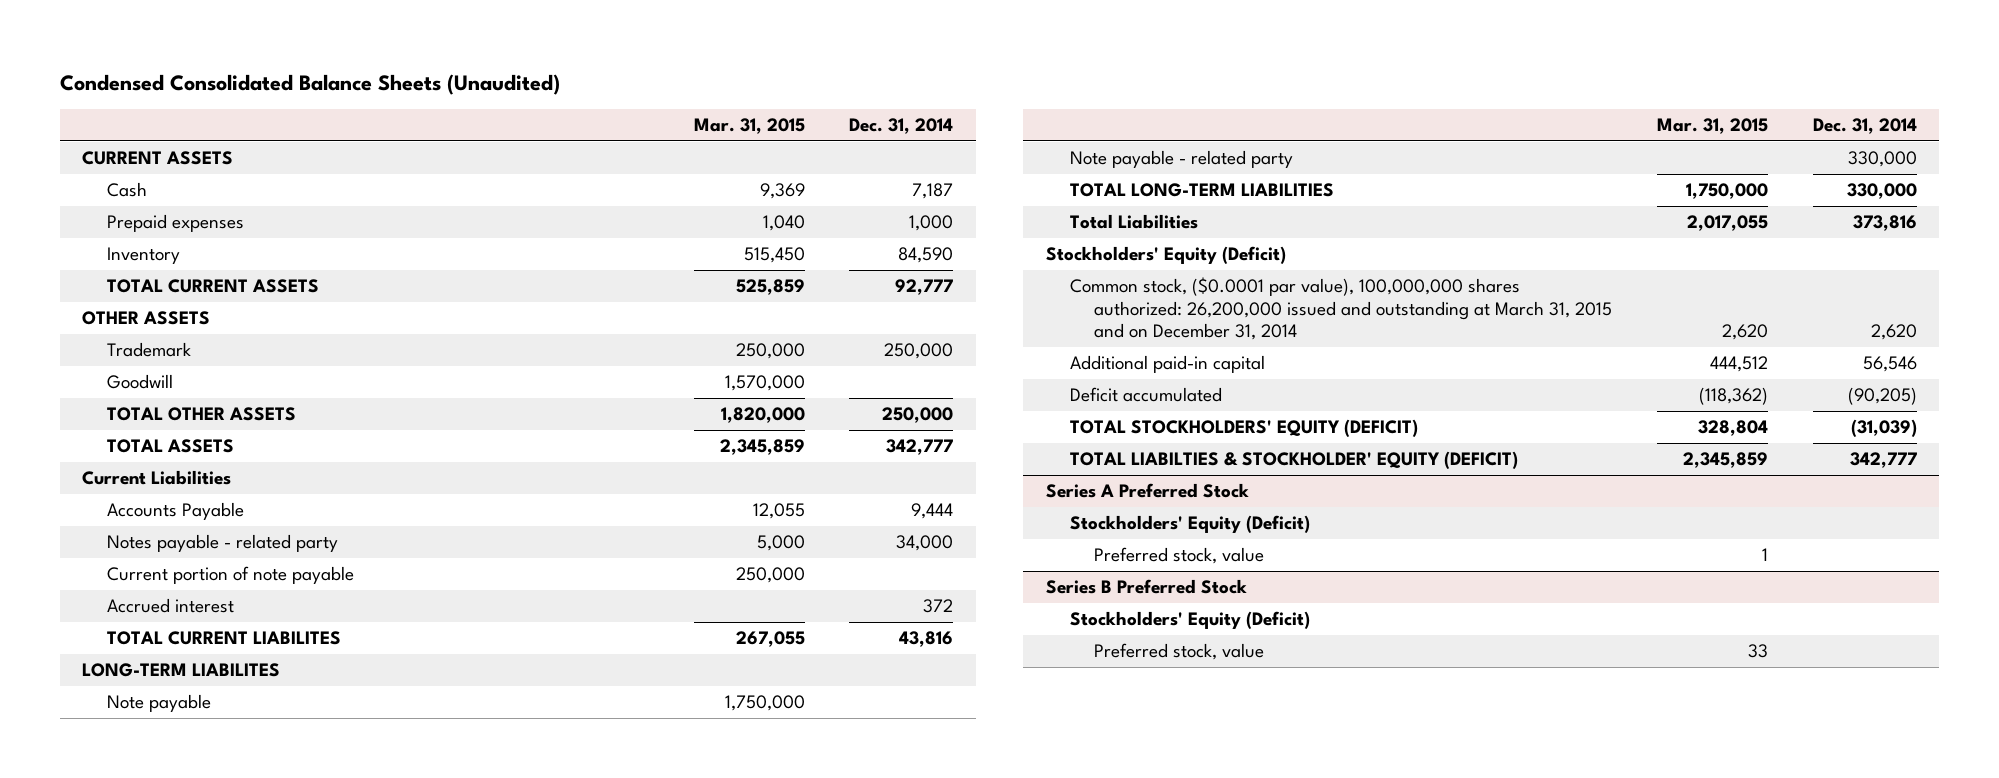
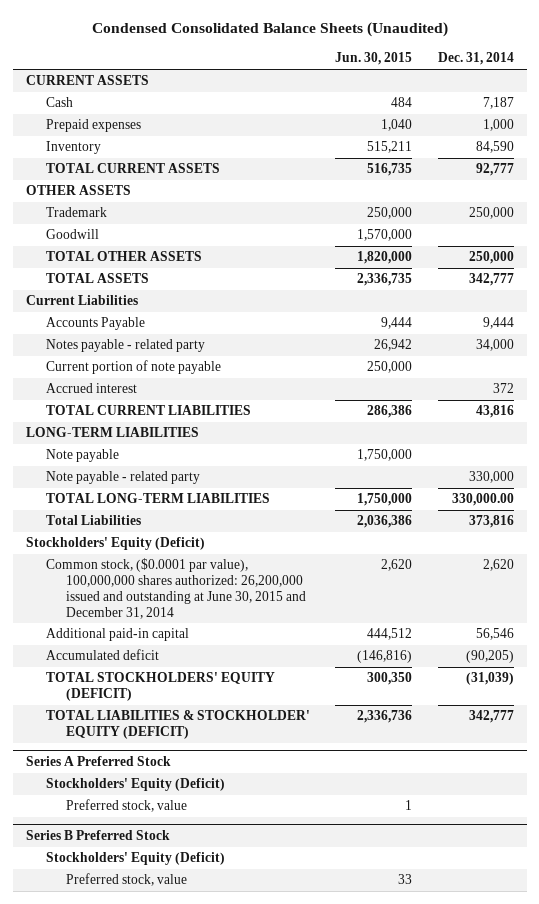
[693,118,805,135] Mar. 31, 2015 -> none
none -> [335,52,413,66] Jun. 30, 2015
[106,631,341,646] TOTAL CURRENT LIABILITES -> [45,405,251,416] TOTAL CURRENT LIABILITIES
[82,663,281,678] LONG-TERM LIABILITES -> [25,427,199,438] LONG-TERM LIABILITIES
[1846,183,1917,200] 330,000 -> [451,493,514,507] 330,000.00
[1069,277,1613,340] Common stock, ($0.0001 par value), 100,000,000 shares authorized: 26,200,000 issued and outstanding at March 31, 2015 and on December 31, 2014 -> [45,558,307,619] Common stock, ($0.0001 par value), 100,000,000 shares authorized: 26,200,000 issued and outstanding at June 30, 2015 and December 31, 2014
[1069,387,1222,403] Deficit accumulated -> [45,649,159,661] Accumulated deficit
[1069,451,1518,470] TOTAL LIABILTIES & STOCKHOLDER' EQUITY (DEFICIT) -> [45,710,310,740] TOTAL LIABILITIES & STOCKHOLDER' EQUITY (DEFICIT)

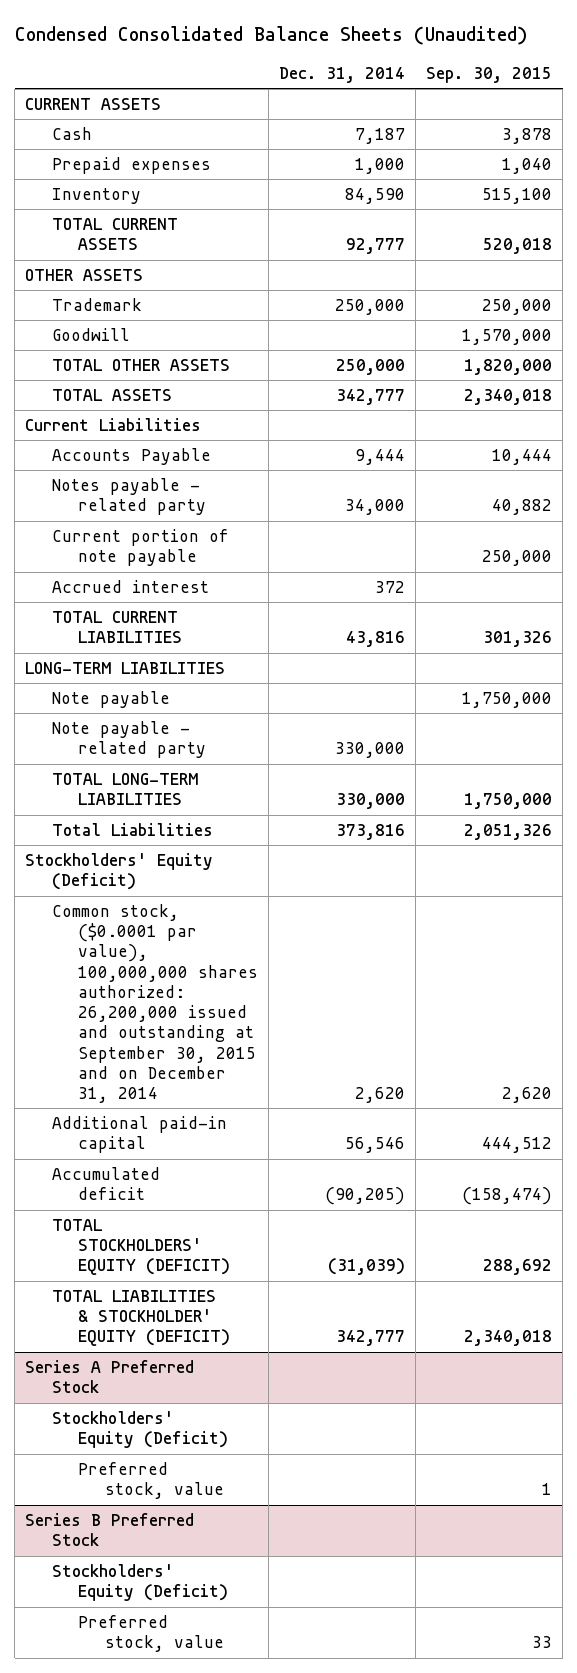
[335,52,413,66] Jun. 30, 2015 -> none
none -> [426,66,553,83] Sep. 30, 2015
[451,493,514,507] 330,000.00 -> [336,793,406,810] 330,000
[45,558,307,619] Common stock, ($0.0001 par value), 100,000,000 shares authorized: 26,200,000 issued and outstanding at June 30, 2015 and December 31, 2014 -> [51,904,259,1103] Common stock, ($0.0001 par value), 100,000,000 shares authorized: 26,200,000 issued and outstanding at September 30, 2015 and on December 31, 2014

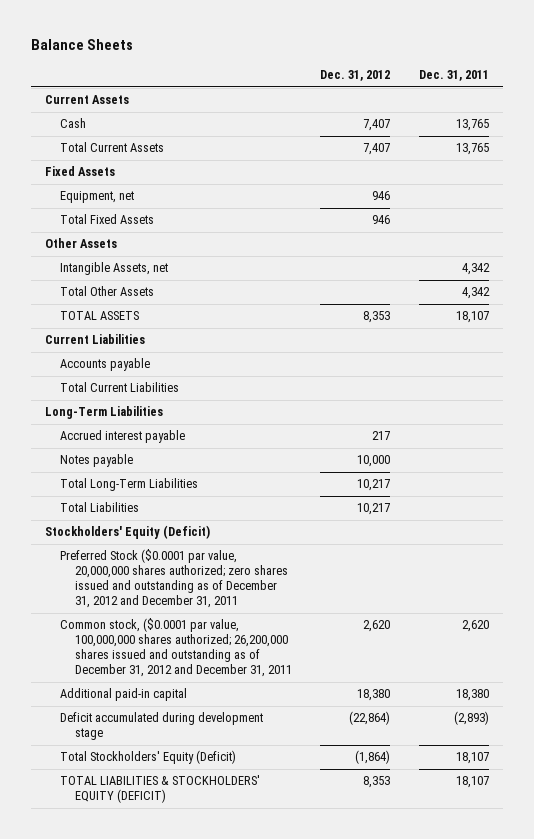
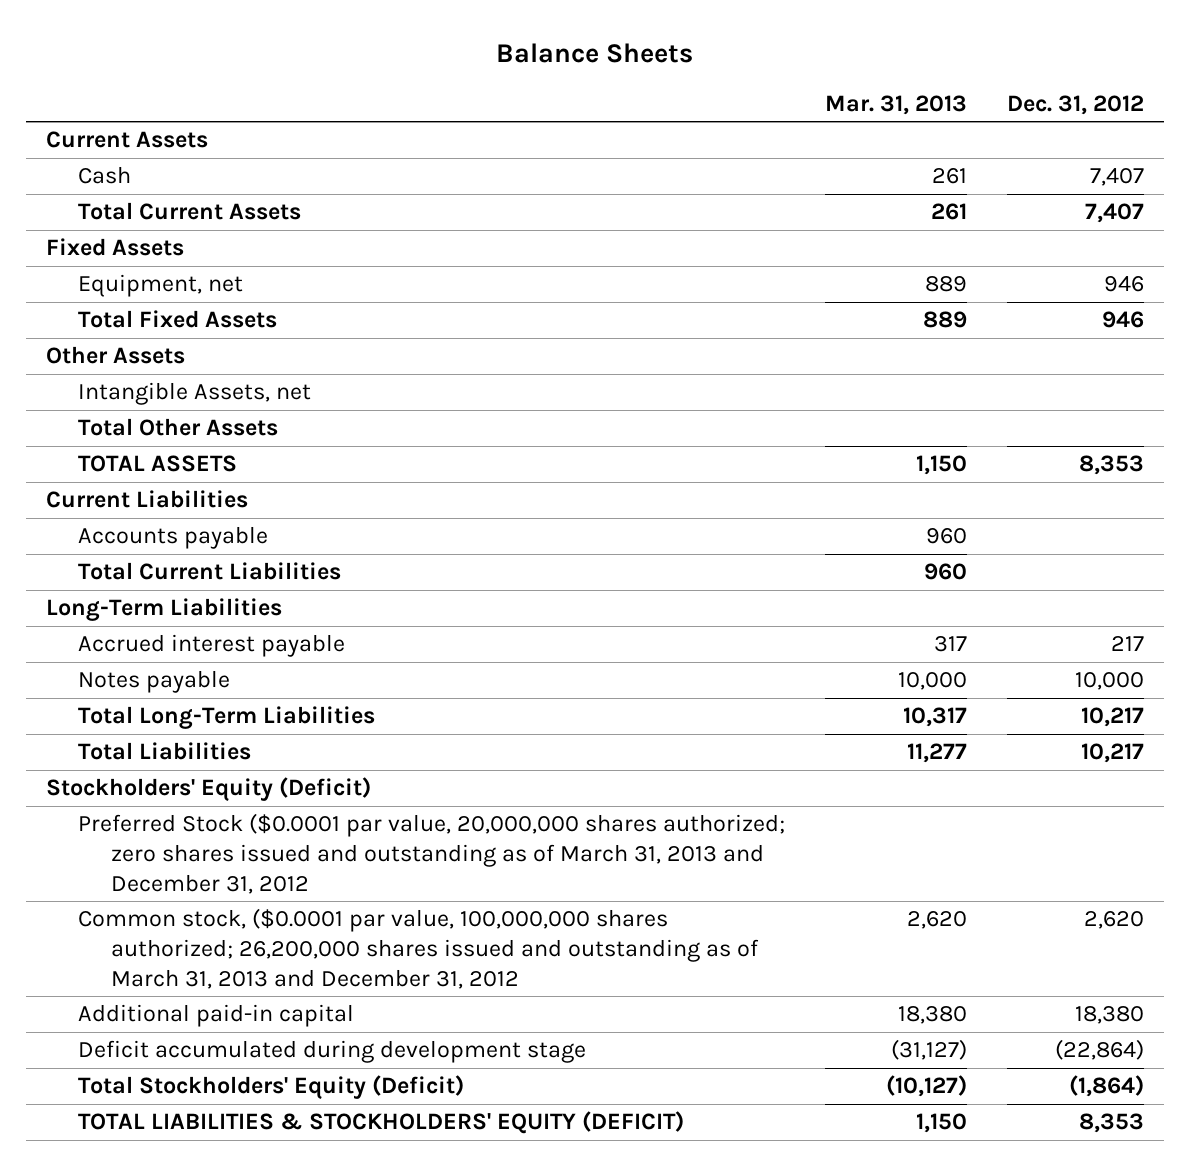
[418,70,489,82] Dec. 31, 2011 -> none
none -> [825,94,968,115] Mar. 31, 2013
[59,549,289,609] Preferred Stock ($0.0001 par value, 20,000,000 shares authorized; zero shares issued and outstanding as of December 31, 2012 and December 31, 2011 -> [78,813,786,894] Preferred Stock ($0.0001 par value, 20,000,000 shares authorized; zero shares issued and outstanding as of March 31, 2013 and December 31, 2012
[59,618,293,678] Common stock, ($0.0001 par value, 100,000,000 shares authorized; 26,200,000 shares issued and outstanding as of December 31, 2012 and December 31, 2011 -> [78,908,759,989] Common stock, ($0.0001 par value, 100,000,000 shares authorized; 26,200,000 shares issued and outstanding as of March 31, 2013 and December 31, 2012

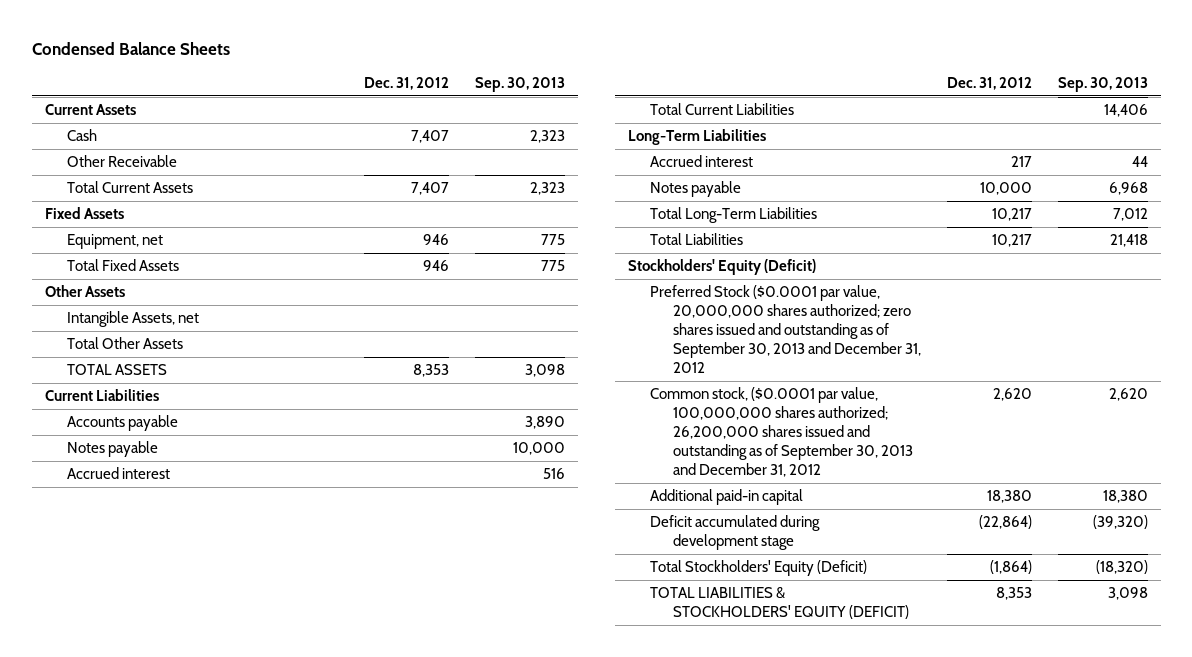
[495,43,693,64] Balance Sheets -> [31,41,230,55] Condensed Balance Sheets
[825,94,968,115] Mar. 31, 2013 -> none
none -> [474,76,565,92] Sep. 30, 2013
none -> [67,155,178,168] Other Receivable
none -> [67,441,159,458] Notes payable
none -> [67,467,171,480] Accrued interest
[78,634,346,658] Accrued interest payable -> [650,155,754,168] Accrued interest
[78,813,786,894] Preferred Stock ($0.0001 par value, 20,000,000 shares authorized; zero shares issued and outstanding as of March 31, 2013 and December 31, 2012 -> [650,285,922,374] Preferred Stock ($0.0001 par value, 20,000,000 shares authorized; zero shares issued and outstanding as of September 30, 2013 and December 31, 2012
[78,908,759,989] Common stock, ($0.0001 par value, 100,000,000 shares authorized; 26,200,000 shares issued and outstanding as of March 31, 2013 and December 31, 2012 -> [650,387,914,478] Common stock, ($0.0001 par value, 100,000,000 shares authorized; 26,200,000 shares issued and outstanding as of September 30, 2013 and December 31, 2012

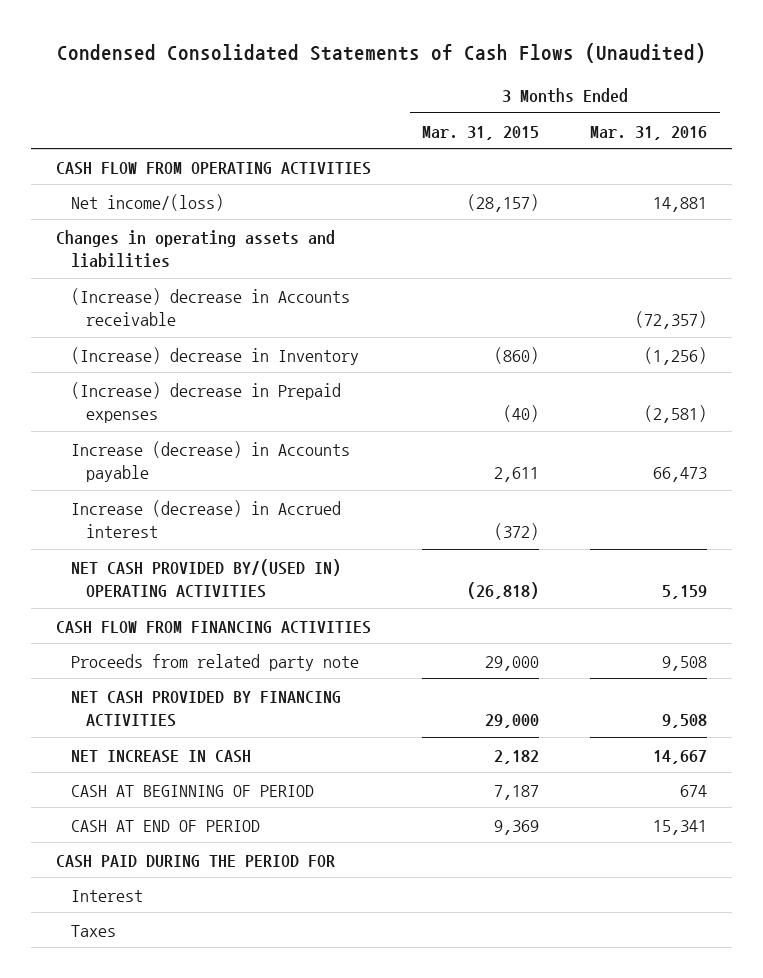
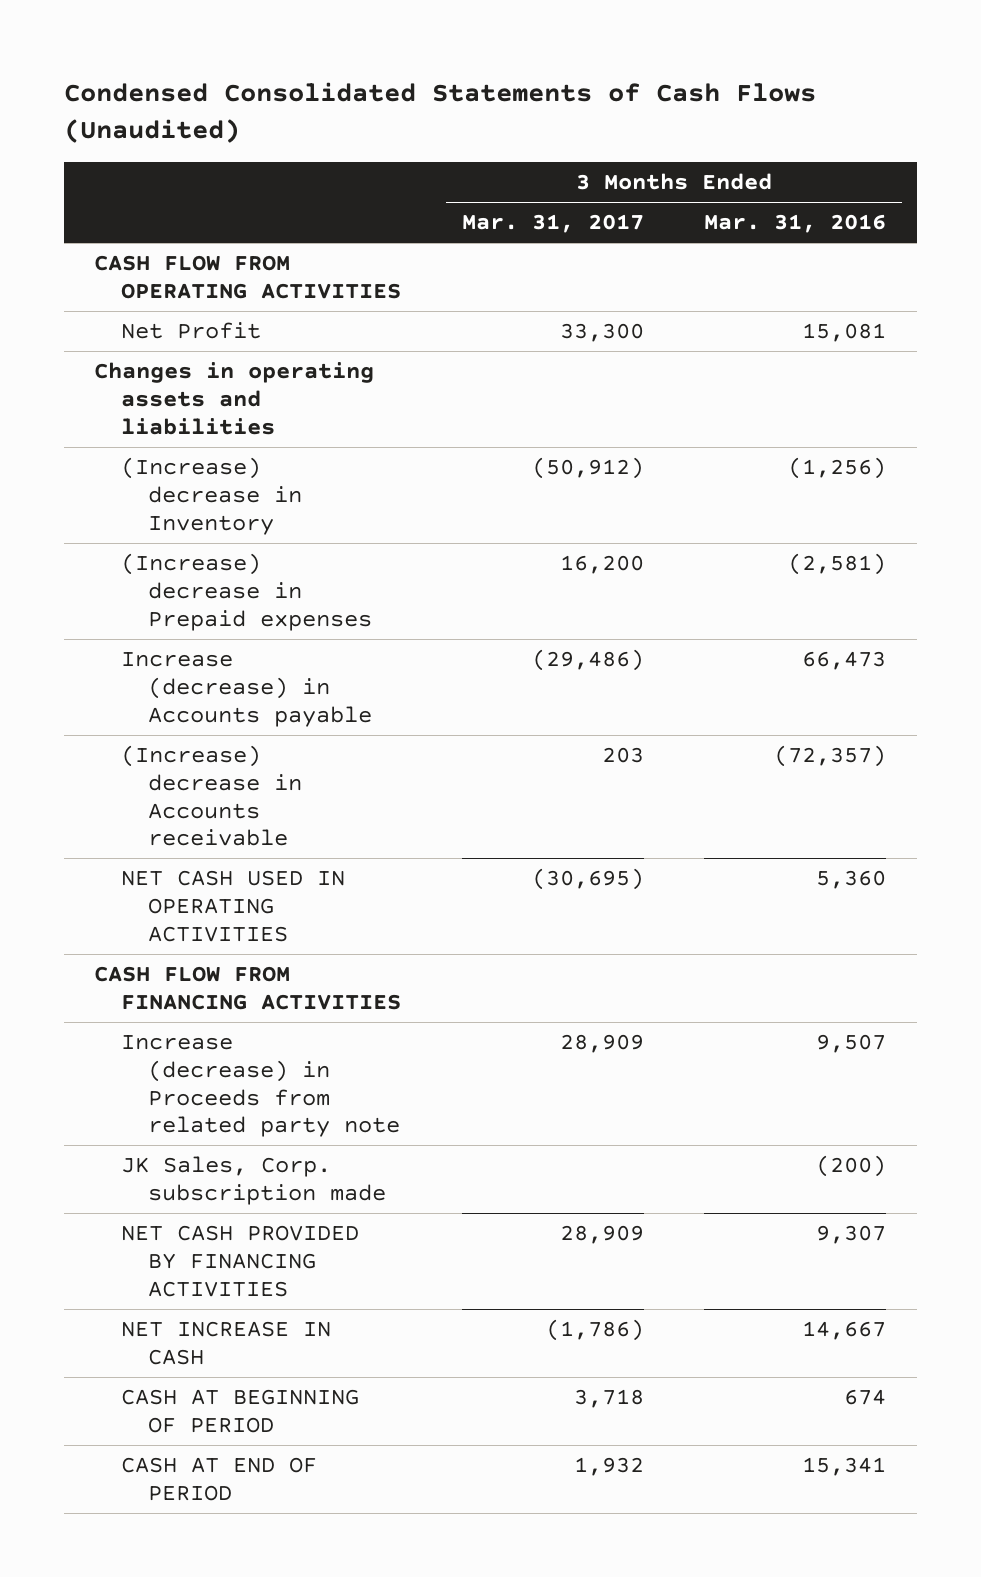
[422,125,540,140] Mar. 31, 2015 -> none
none -> [461,214,644,234] Mar. 31, 2017
[71,193,225,211] Net income/(loss) -> [120,322,261,340] Net Profit
[652,196,707,212] 14,881 -> [802,323,887,343] 15,081
[71,499,342,538] Increase (decrease) in Accrued interest -> none
[71,287,351,326] (Increase) decrease in Accounts receivable -> [120,745,302,847] (Increase) decrease in Accounts receivable
[71,558,342,598] NET CASH PROVIDED BY/(USED IN) OPERATING ACTIVITIES -> [120,870,345,942] NET CASH USED IN OPERATING ACTIVITIES
[661,584,707,599] 5,159 -> [816,870,887,890] 5,360
[71,653,360,671] Proceeds from related party note -> [120,1035,400,1138] Increase (decrease) in Proceeds from related party note
[661,655,707,671] 9,508 -> [816,1034,887,1054] 9,507
none -> [120,1156,386,1205] JK Sales, Corp. subscription made
[661,713,707,728] 9,508 -> [816,1225,887,1245] 9,307
[56,854,336,868] CASH PAID DURING THE PERIOD FOR -> none
[71,889,144,902] Interest -> none
[71,924,117,937] Taxes -> none

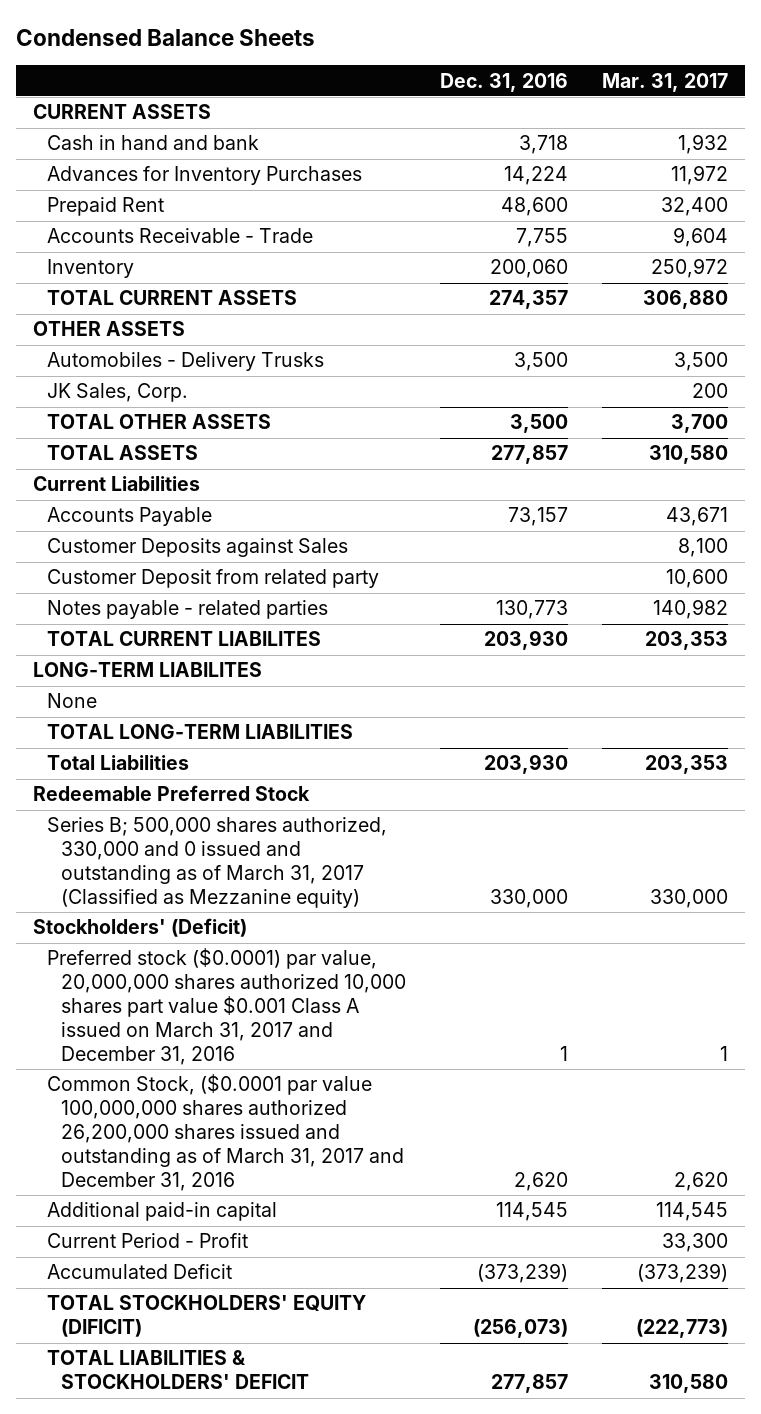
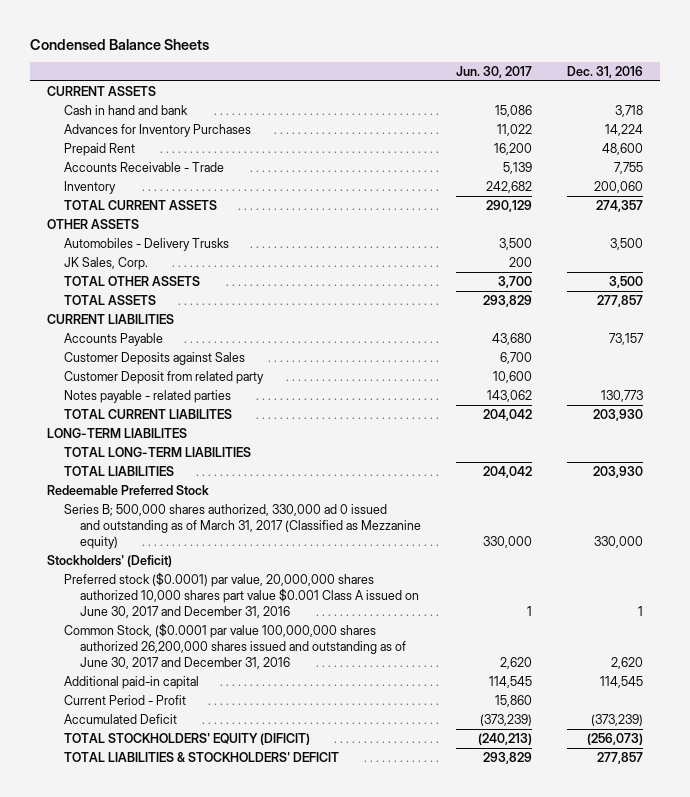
[602,72,729,92] Mar. 31, 2017 -> none
none -> [456,66,533,79] Jun. 30, 2017
[32,476,200,492] Current Liabilities -> [47,314,175,325] CURRENT LIABILITIES
[46,693,97,709] None -> none
[46,755,189,771] Total Liabilities -> [63,466,174,477] TOTAL LIABILITIES
[46,817,387,909] Series B; 500,000 shares authorized, 330,000 and 0 issued and outstanding as of March 31, 2017 (Classified as Mezzanine equity) -> [63,504,422,549] Series B; 500,000 shares authorized, 330,000 ad 0 issued and outstanding as of March 31, 2017 (Classified as Mezzanine equity)
[46,948,406,1066] Preferred stock ($0.0001) par value, 20,000,000 shares authorized 10,000 shares part value $0.001 Class A issued on March 31, 2017 and December 31, 2016 -> [63,572,420,618] Preferred stock ($0.0001) par value, 20,000,000 shares authorized 10,000 shares part value $0.001 Class A issued on June 30, 2017 and December 31, 2016
[46,1074,404,1192] Common Stock, ($0.0001 par value 100,000,000 shares authorized 26,200,000 shares issued and outstanding as of March 31, 2017 and December 31, 2016 -> [63,623,407,669] Common Stock, ($0.0001 par value 100,000,000 shares authorized 26,200,000 shares issued and outstanding as of June 30, 2017 and December 31, 2016

